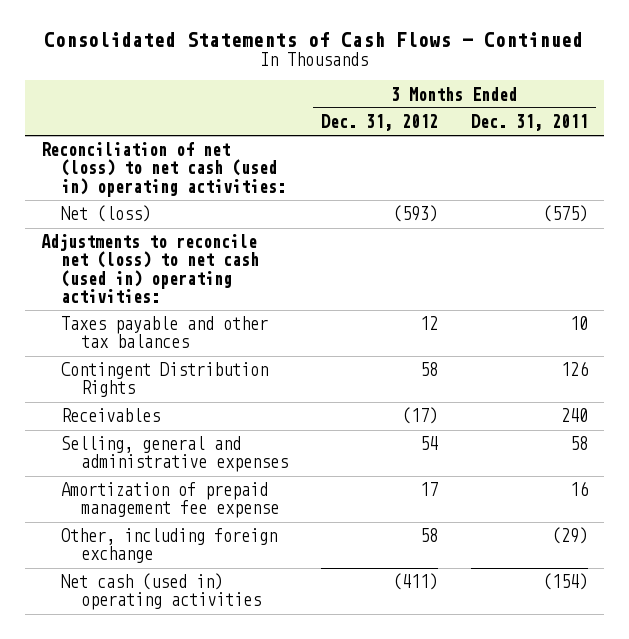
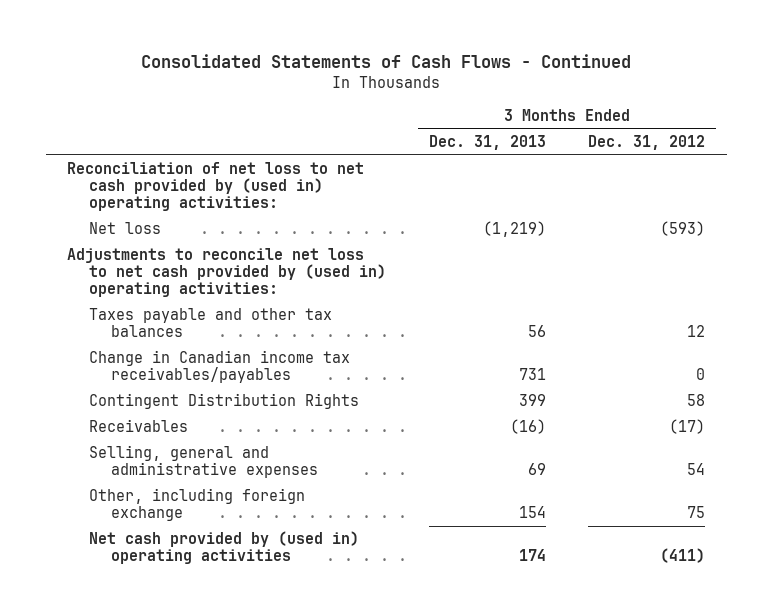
[470,114,588,132] Dec. 31, 2011 -> none
none -> [428,135,546,151] Dec. 31, 2013
[41,142,287,197] Reconciliation of net (loss) to net cash (used in) operating activities: -> [66,162,364,212] Reconciliation of net loss to net cash provided by (used in) operating activities:
[61,205,152,223] Net (loss) -> [89,222,162,235] Net loss
[41,234,260,303] Adjustments to reconcile net (loss) to net cash (used in) operating activities: -> [66,248,387,298] Adjustments to reconcile net loss to net cash provided by (used in) operating activities:
none -> [89,350,351,384] Change in Canadian income tax receivables/payables
[61,482,279,519] Amortization of prepaid management fee expense -> none
[419,528,438,543] 58 -> [687,506,706,519] 75
[61,573,261,611] Net cash (used in) operating activities -> [89,531,360,565] Net cash provided by (used in) operating activities

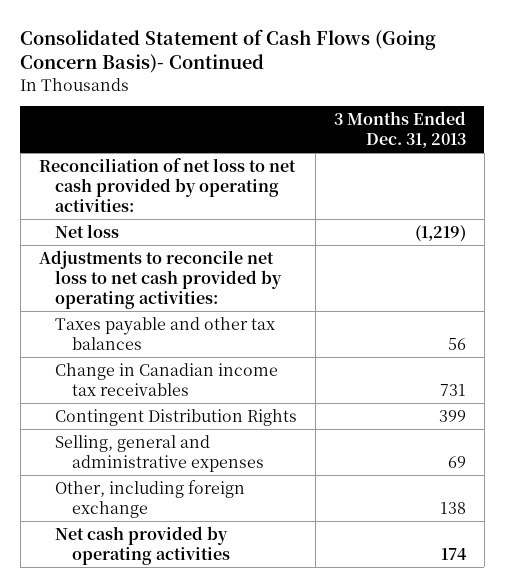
[141,54,632,69] Consolidated Statements of Cash Flows - Continued -> [20,28,437,74] Consolidated Statement of Cash Flows (Going Concern Basis)- Continued
[588,135,706,151] Dec. 31, 2012 -> none
[66,162,364,212] Reconciliation of net loss to net cash provided by (used in) operating activities: -> [38,157,296,213] Reconciliation of net loss to net cash provided by operating activities:
[66,248,387,298] Adjustments to reconcile net loss to net cash provided by (used in) operating activities: -> [38,249,283,310] Adjustments to reconcile net loss to net cash provided by operating activities:
[89,350,351,384] Change in Canadian income tax receivables/payables -> [55,362,279,396] Change in Canadian income tax receivables
[89,419,189,433] Receivables -> none
[518,506,546,519] 154 -> [439,501,466,514] 138
[89,531,360,565] Net cash provided by (used in) operating activities -> [55,525,230,565] Net cash provided by operating activities

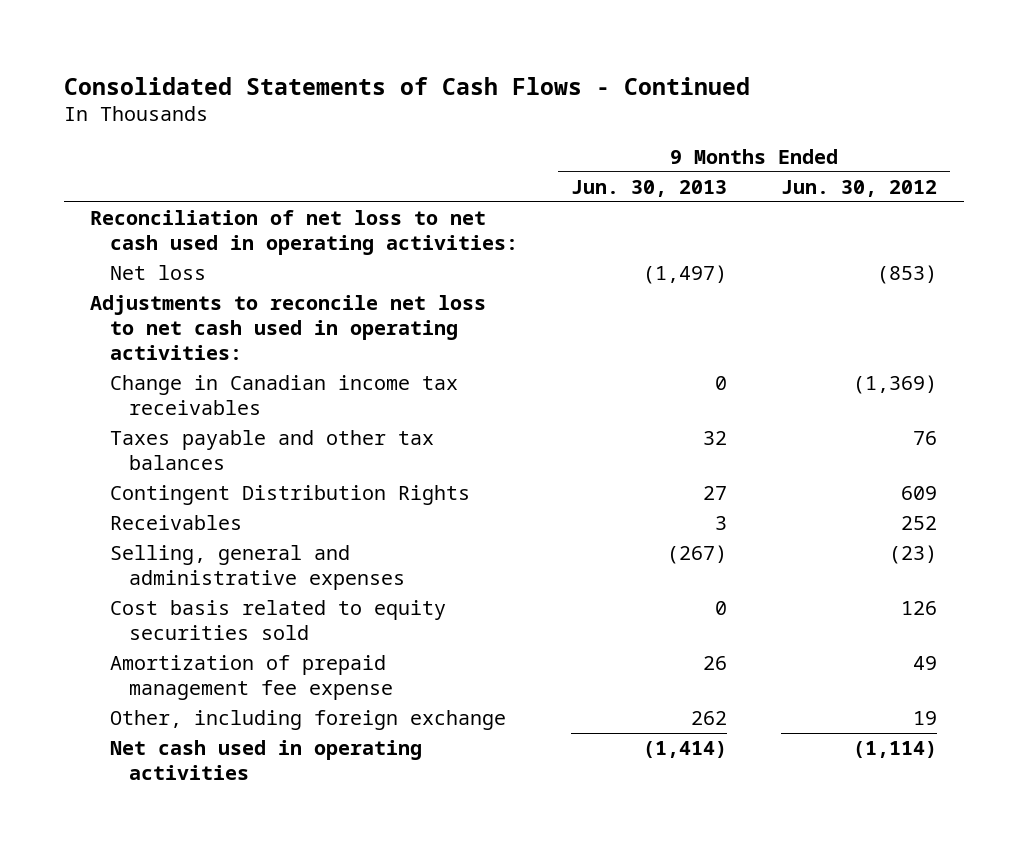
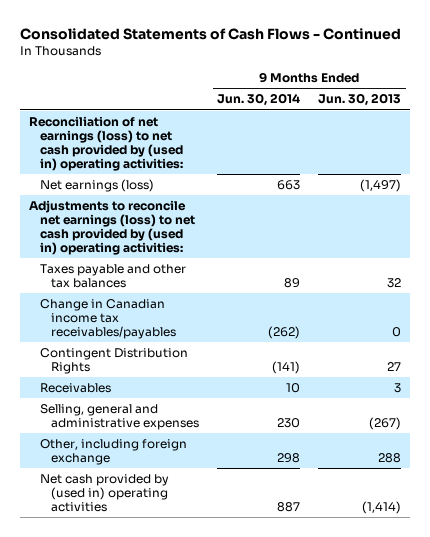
[780,180,937,198] Jun. 30, 2012 -> none
none -> [217,93,301,107] Jun. 30, 2014
[109,375,458,416] Change in Canadian income tax receivables -> none
[90,210,518,256] Reconciliation of net loss to net cash used in operating activities: -> [29,116,184,171] Reconciliation of net earnings (loss) to net cash provided by (used in) operating activities:
[109,265,206,281] Net loss -> [40,179,155,193] Net earnings (loss)
[90,295,487,361] Adjustments to reconcile net loss to net cash used in operating activities: -> [29,200,196,255] Adjustments to reconcile net earnings (loss) to net cash provided by (used in) operating activities:
none -> [40,299,177,339] Change in Canadian income tax receivables/payables
[109,600,446,641] Cost basis related to equity securities sold -> none
[109,655,394,701] Amortization of prepaid management fee expense -> none
[691,711,728,726] 262 -> [378,452,402,463] 288
[109,740,422,781] Net cash used in operating activities -> [40,474,170,512] Net cash provided by (used in) operating activities

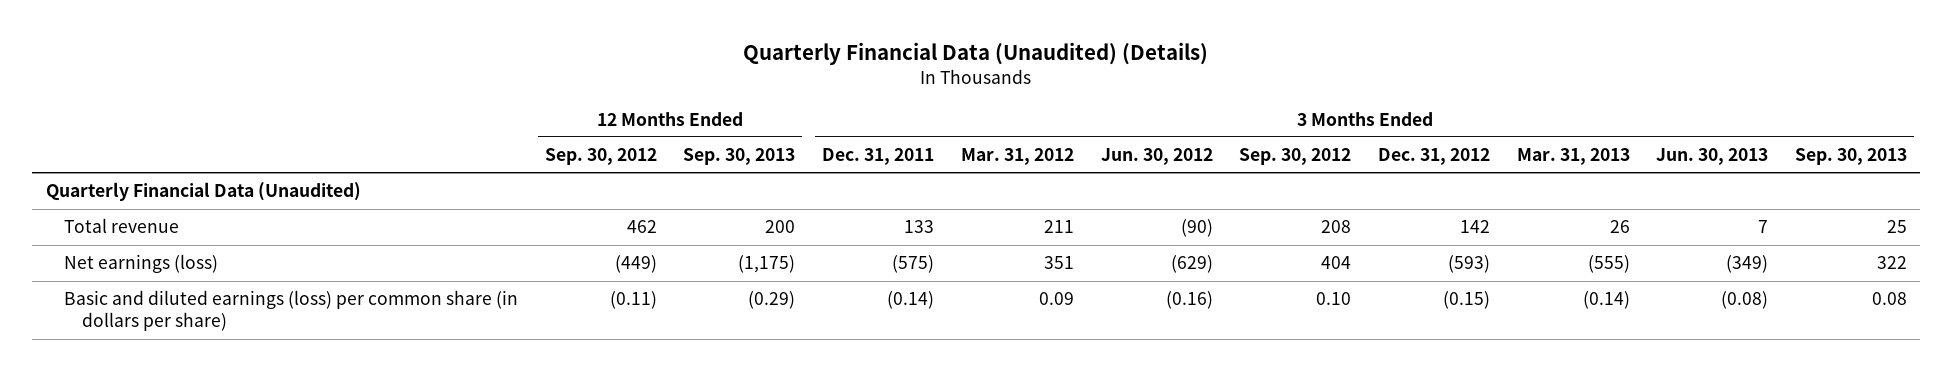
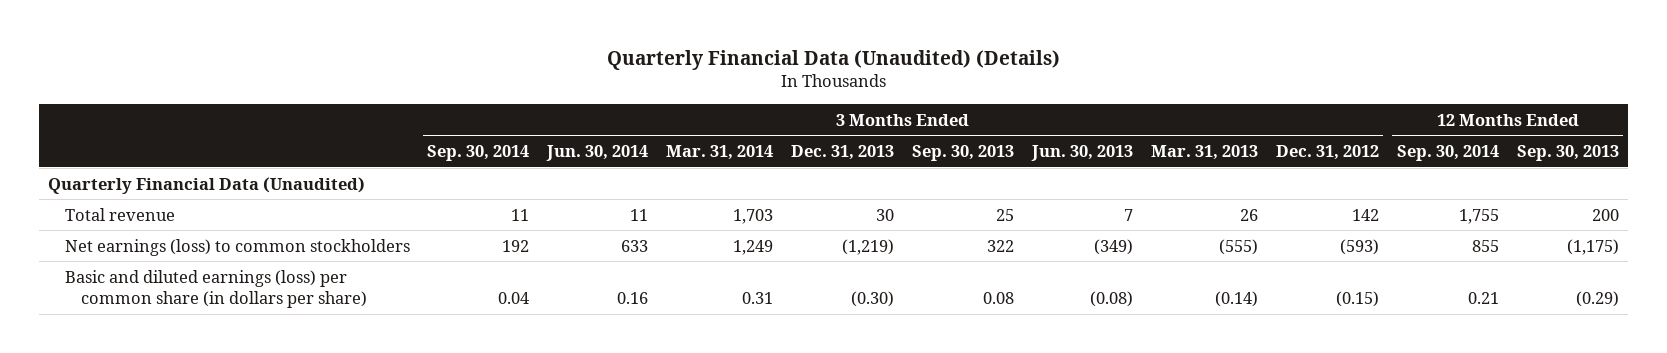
[544,148,657,166] Sep. 30, 2012 -> none
[822,148,935,166] Dec. 31, 2011 -> none
[960,148,1074,166] Mar. 31, 2012 -> none
[1100,148,1213,166] Jun. 30, 2012 -> none
[1239,148,1352,166] Sep. 30, 2012 -> none
none -> [427,144,530,161] Sep. 30, 2014
none -> [546,144,649,161] Jun. 30, 2014
none -> [666,144,774,160] Mar. 31, 2014
none -> [791,144,895,160] Dec. 31, 2013
none -> [1396,144,1499,161] Sep. 30, 2014
[63,254,218,274] Net earnings (loss) -> [64,238,410,256] Net earnings (loss) to common stockholders

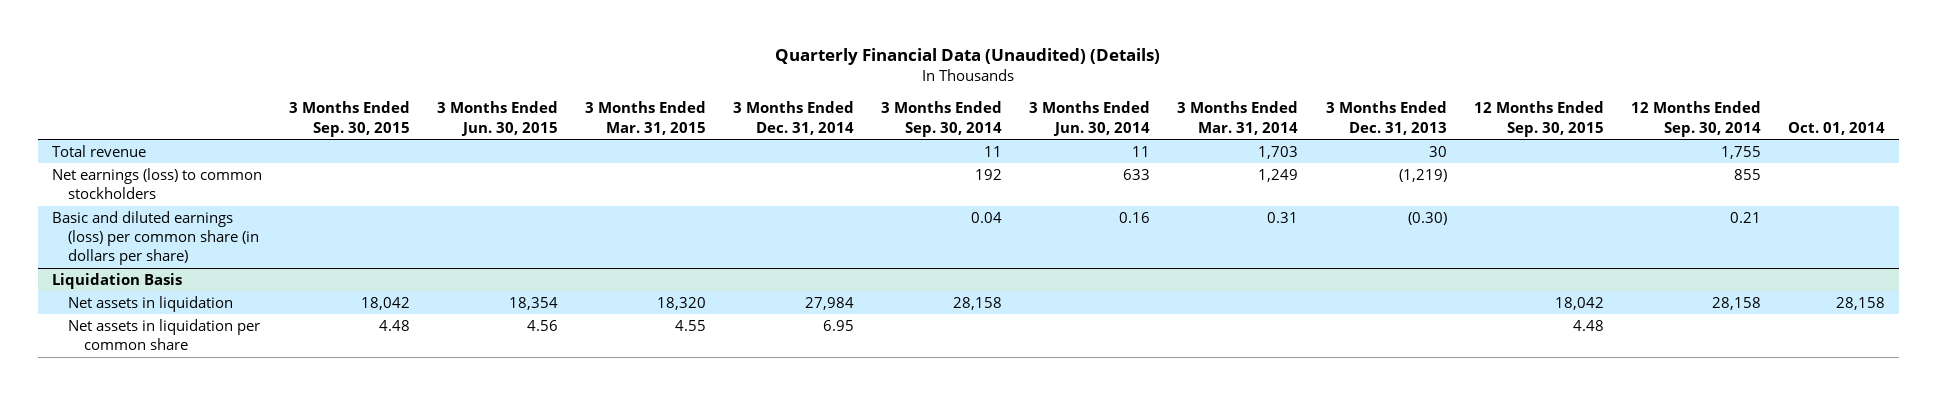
[912,144,1015,161] Sep. 30, 2013 -> none
[1030,144,1133,161] Jun. 30, 2013 -> none
[1150,144,1258,160] Mar. 31, 2013 -> none
[1275,144,1379,160] Dec. 31, 2012 -> none
[1516,144,1619,161] Sep. 30, 2013 -> none
none -> [288,101,410,137] 3 Months Ended Sep. 30, 2015
none -> [436,101,558,136] 3 Months Ended Jun. 30, 2015
none -> [584,101,706,135] 3 Months Ended Mar. 31, 2015
none -> [733,101,855,135] 3 Months Ended Dec. 31, 2014
none -> [1473,101,1604,137] 12 Months Ended Sep. 30, 2015
none -> [1788,121,1886,135] Oct. 01, 2014
[48,176,366,194] Quarterly Financial Data (Unaudited) -> none
none -> [51,273,182,290] Liquidation Basis
none -> [67,296,233,313] Net assets in liquidation
none -> [67,319,260,351] Net assets in liquidation per common share

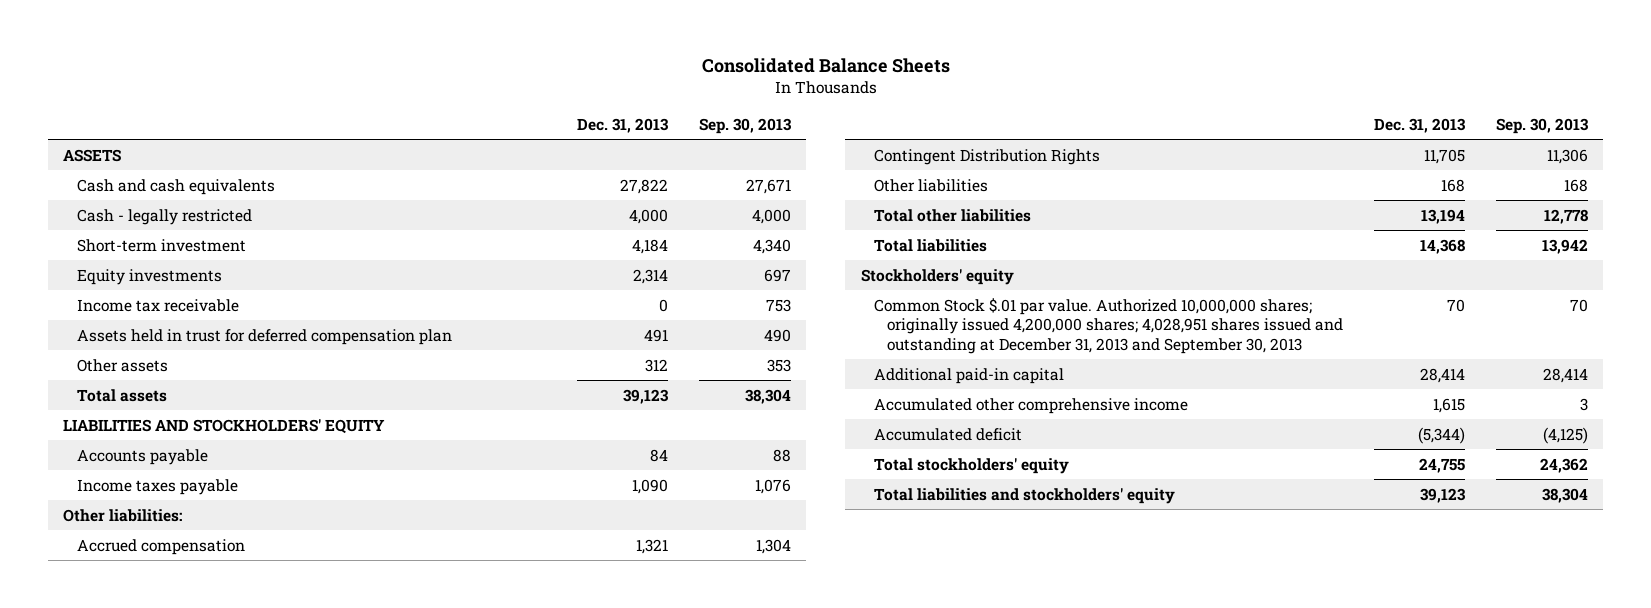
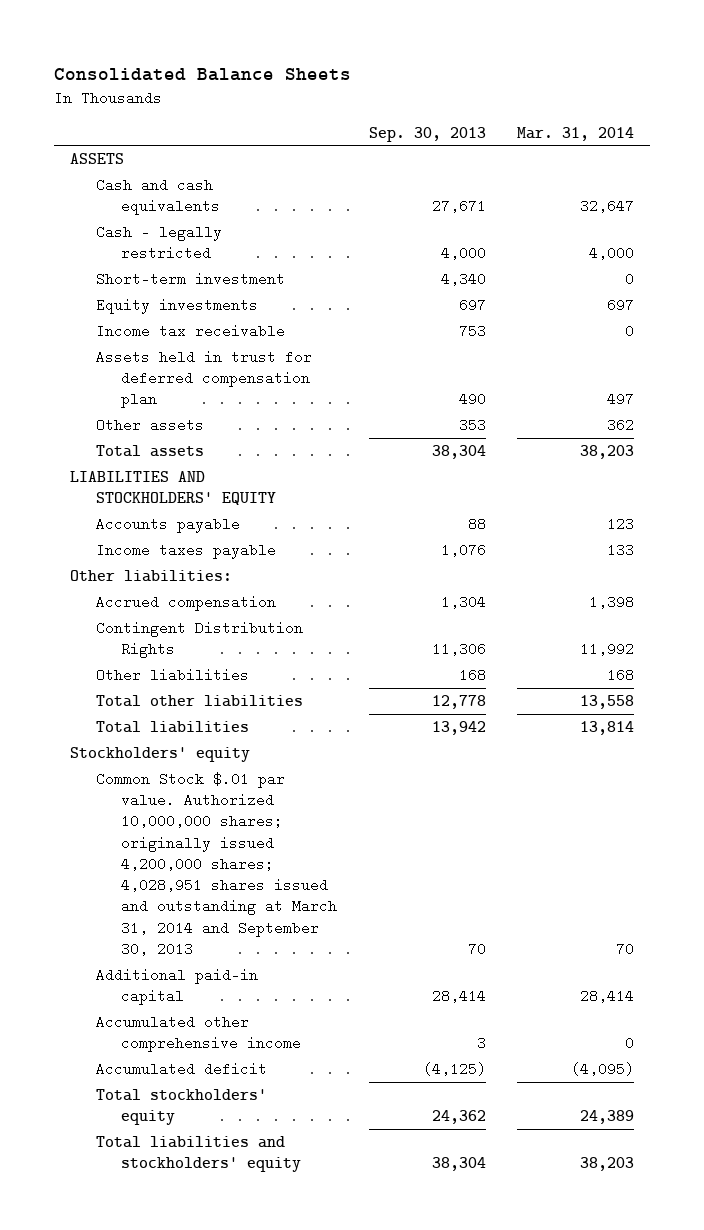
[576,117,669,133] Dec. 31, 2013 -> none
none -> [517,126,635,141] Mar. 31, 2014
[873,297,1344,354] Common Stock $.01 par value. Authorized 10,000,000 shares; originally issued 4,200,000 shares; 4,028,951 shares issued and outstanding at December 31, 2013 and September 30, 2013 -> [95,771,338,956] Common Stock $.01 par value. Authorized 10,000,000 shares; originally issued 4,200,000 shares; 4,028,951 shares issued and outstanding at March 31, 2014 and September 30, 2013

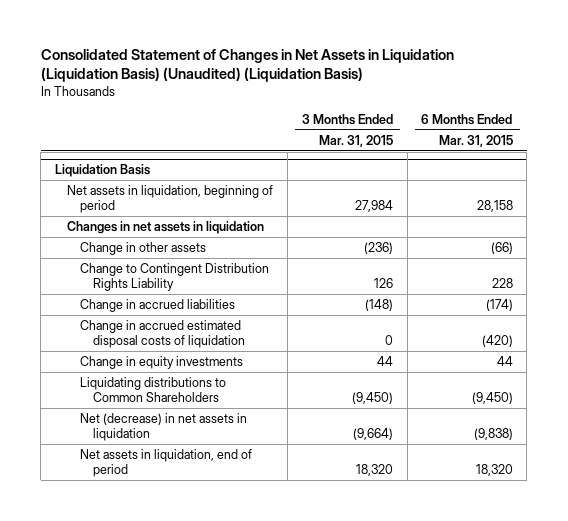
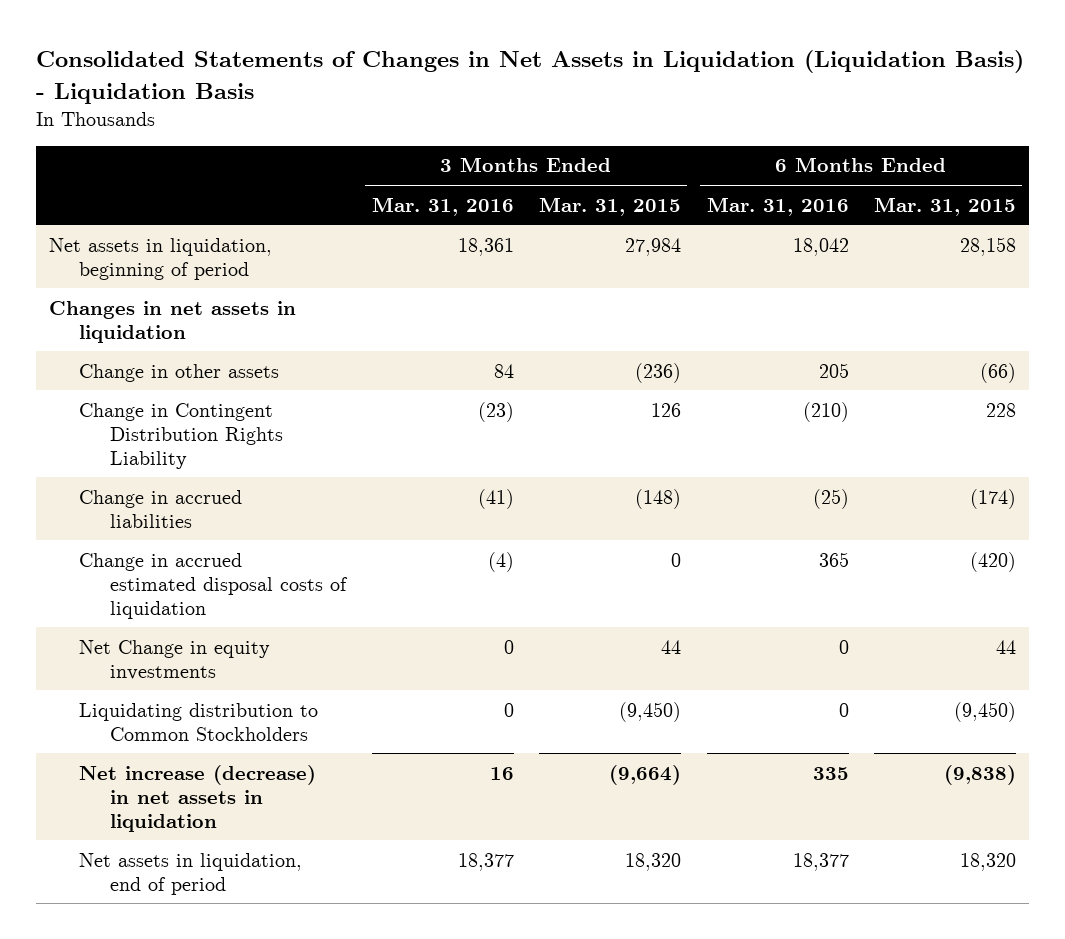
[40,48,454,83] Consolidated Statement of Changes in Net Assets in Liquidation (Liquidation Basis) (Unaudited) (Liquidation Basis) -> [35,50,1024,104] Consolidated Statements of Changes in Net Assets in Liquidation (Liquidation Basis) - Liquidation Basis
none -> [371,196,514,216] Mar. 31, 2016
none -> [706,196,849,216] Mar. 31, 2016
[54,164,150,178] Liquidation Basis -> none
[80,263,270,291] Change to Contingent Distribution Rights Liability -> [79,402,284,469] Change in Contingent Distribution Rights Liability
[80,356,244,370] Change in equity investments -> [79,639,271,680] Net Change in equity investments
[80,377,227,402] Liquidating distributions to Common Shareholders -> [79,702,319,741] Liquidating distribution to Common Stockholders
[80,413,248,441] Net (decrease) in net assets in liquidation -> [79,764,317,832] Net increase (decrease) in net assets in liquidation

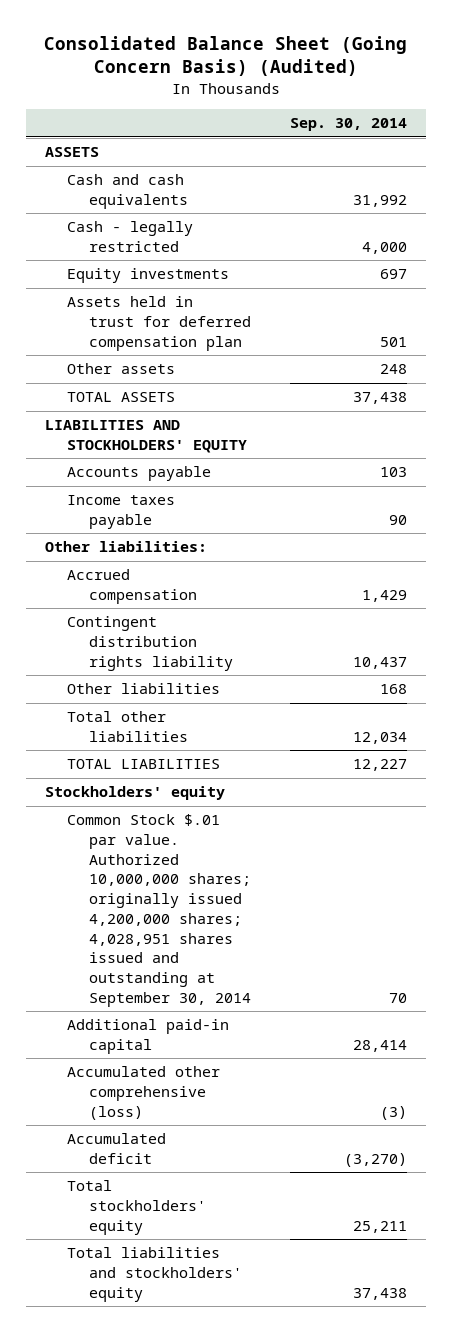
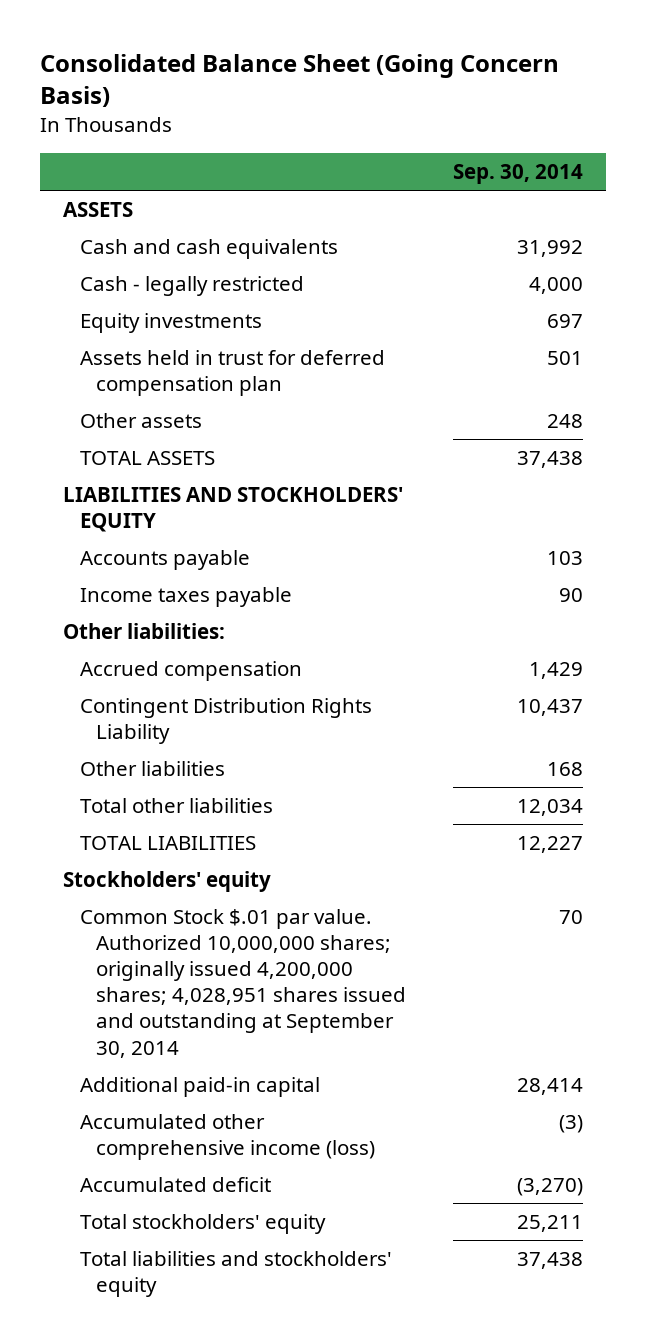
[44,35,408,77] Consolidated Balance Sheet (Going Concern Basis) (Audited) -> [39,54,559,108] Consolidated Balance Sheet (Going Concern Basis)
[67,616,234,671] Contingent distribution rights liability -> [79,698,372,745] Contingent Distribution Rights Liability
[67,1066,221,1120] Accumulated other comprehensive (loss) -> [79,1114,376,1161] Accumulated other comprehensive income (loss)

